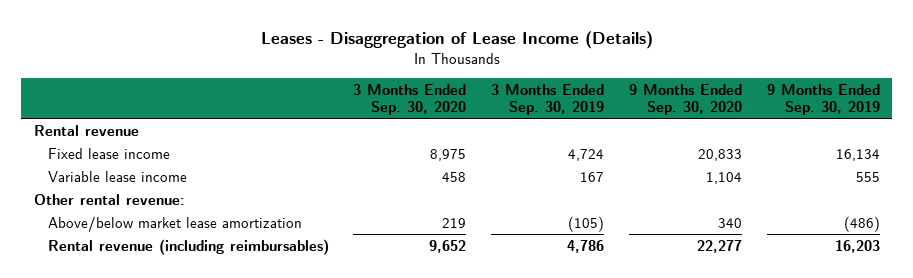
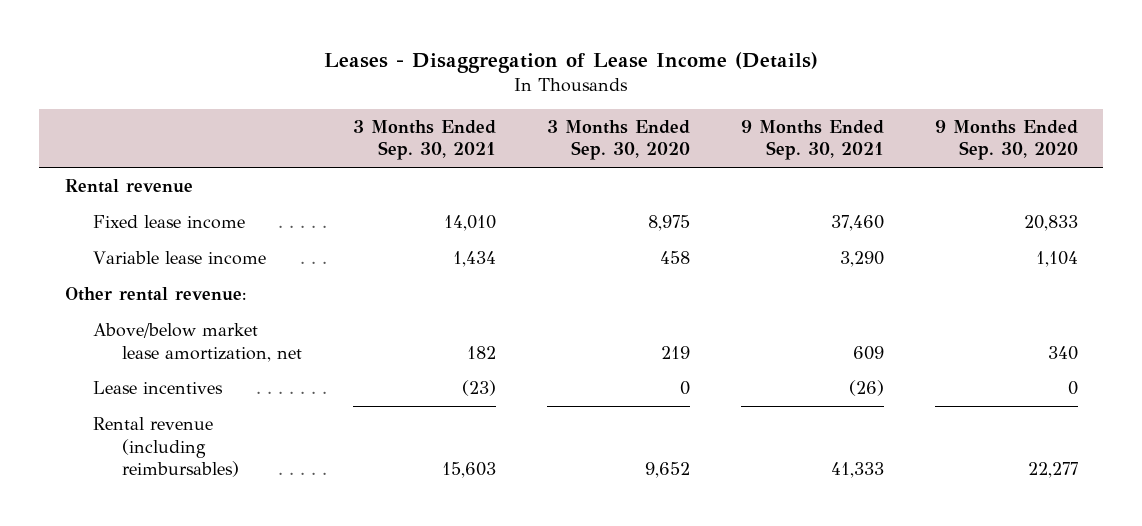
[491,83,605,116] 3 Months Ended Sep. 30, 2019 -> none
[766,83,880,116] 9 Months Ended Sep. 30, 2019 -> none
none -> [352,119,496,161] 3 Months Ended Sep. 30, 2021
none -> [740,119,884,161] 9 Months Ended Sep. 30, 2021
[47,215,302,232] Above/below market lease amortization -> [93,323,302,362] Above/below market lease amortization, net
none -> [93,381,224,395] Lease incentives

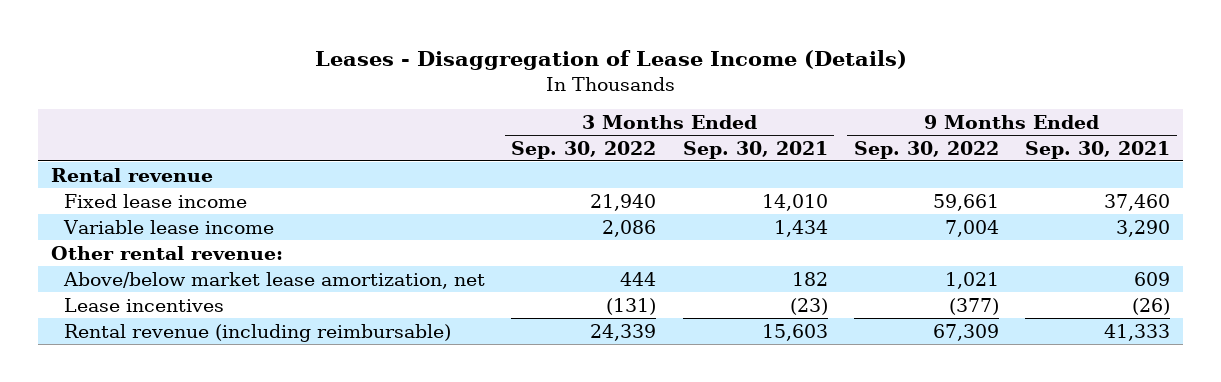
[546,119,690,161] 3 Months Ended Sep. 30, 2020 -> none
[934,119,1078,161] 9 Months Ended Sep. 30, 2020 -> none
none -> [511,140,657,159] Sep. 30, 2022
none -> [853,140,999,159] Sep. 30, 2022
[93,417,239,478] Rental revenue (including reimbursables) -> [64,323,452,342] Rental revenue (including reimbursable)

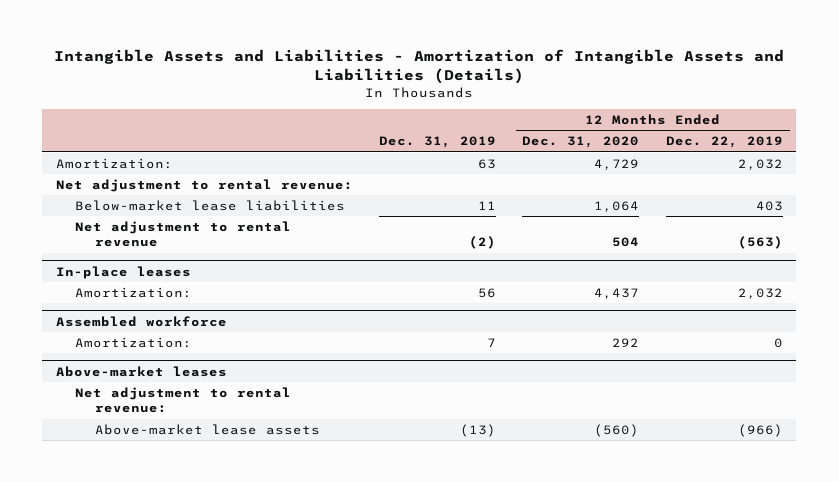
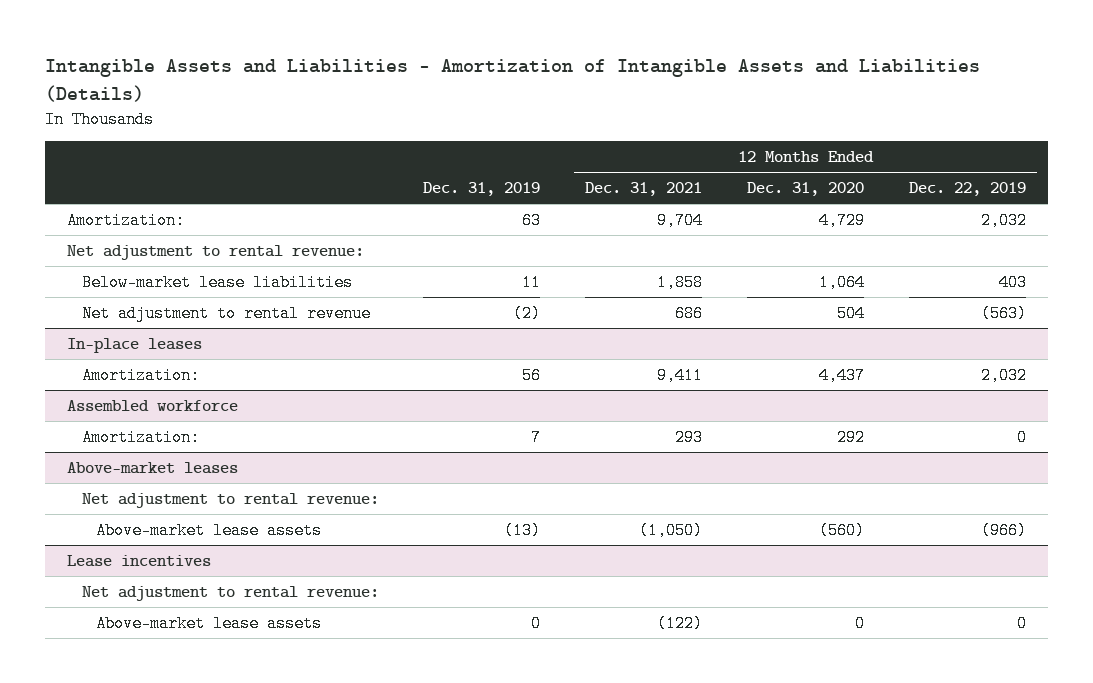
none -> [585,181,703,196] Dec. 31, 2021
none -> [67,554,212,567] Lease incentives
none -> [81,585,379,601] Net adjustment to rental revenue:
none -> [96,614,323,632] Above-market lease assets

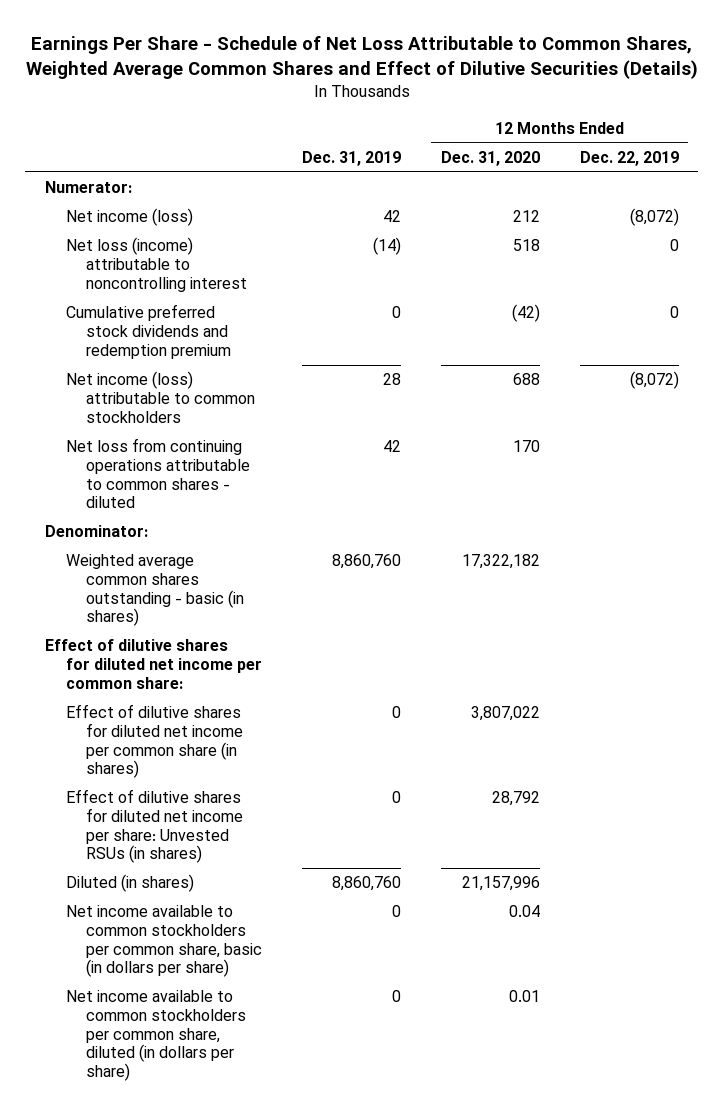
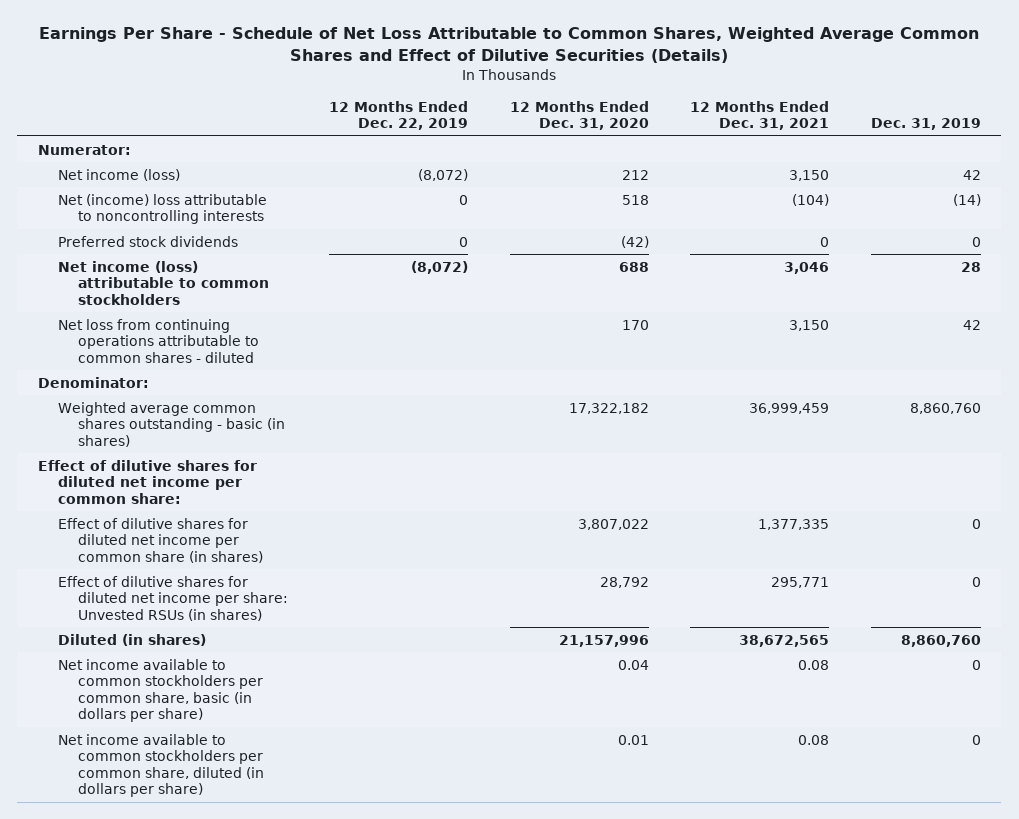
none -> [690,100,830,131] 12 Months Ended Dec. 31, 2021
[65,237,248,292] Net loss (income) attributable to noncontrolling interest -> [57,193,267,225] Net (income) loss attributable to noncontrolling interests
[65,304,232,359] Cumulative preferred stock dividends and redemption premium -> [57,235,238,247] Preferred stock dividends

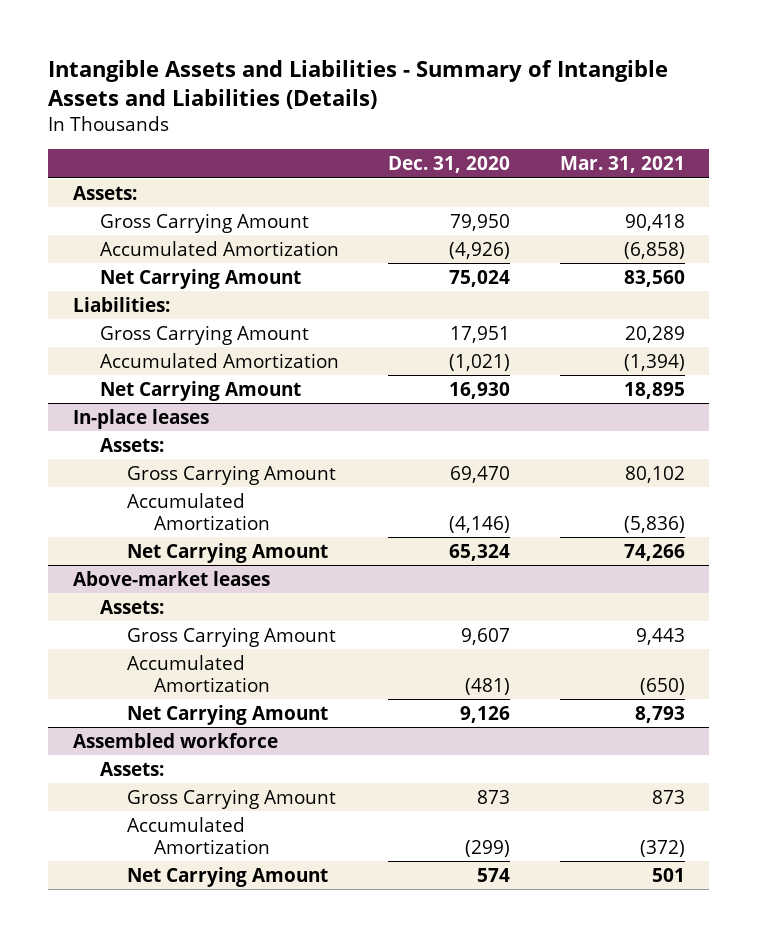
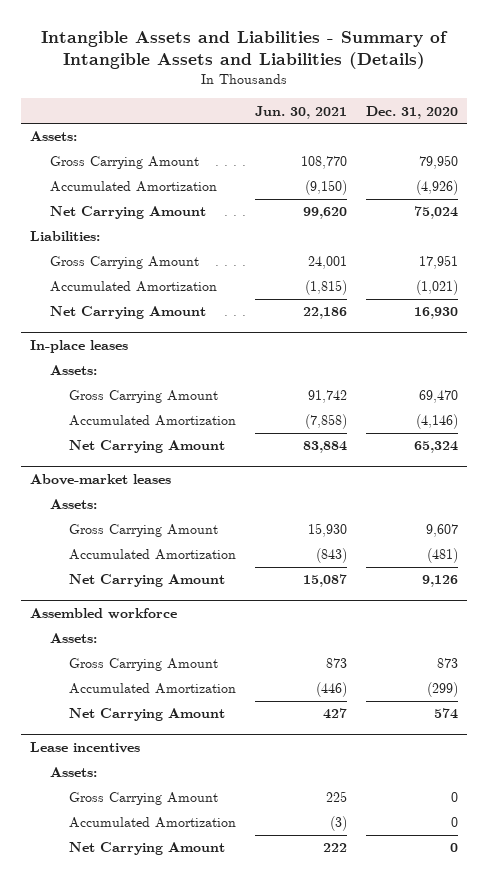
[559,156,685,174] Mar. 31, 2021 -> none
none -> [255,105,348,119] Jun. 30, 2021
none -> [30,742,141,754] Lease incentives
none -> [49,767,97,778] Assets:
none -> [69,792,219,806] Gross Carrying Amount
none -> [69,817,237,829] Accumulated Amortization
none -> [69,842,226,856] Net Carrying Amount

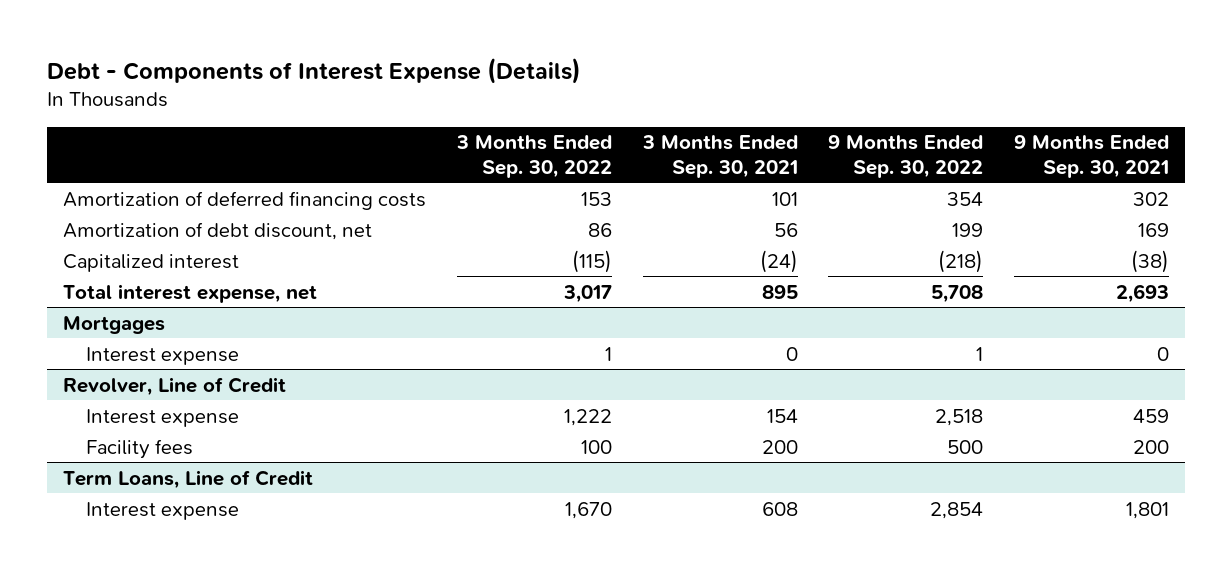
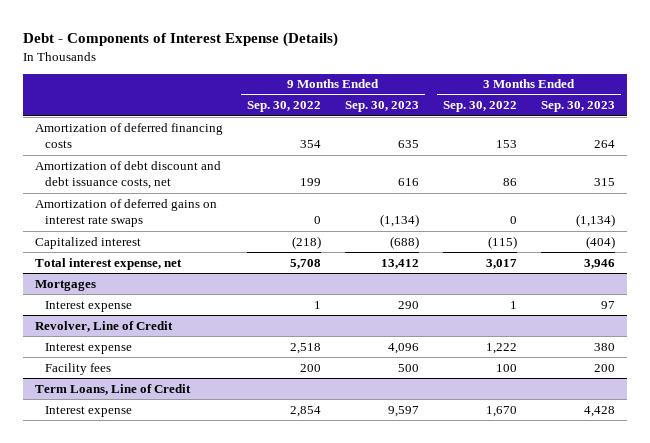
[641,135,798,178] 3 Months Ended Sep. 30, 2021 -> none
[1014,135,1170,178] 9 Months Ended Sep. 30, 2021 -> none
none -> [345,101,420,113] Sep. 30, 2023
none -> [541,101,616,113] Sep. 30, 2023
[62,221,372,240] Amortization of debt discount, net -> [35,160,222,190] Amortization of debt discount and debt issuance costs, net
none -> [35,198,218,228] Amortization of deferred gains on interest rate swaps
[947,439,984,454] 500 -> [300,363,322,372] 200

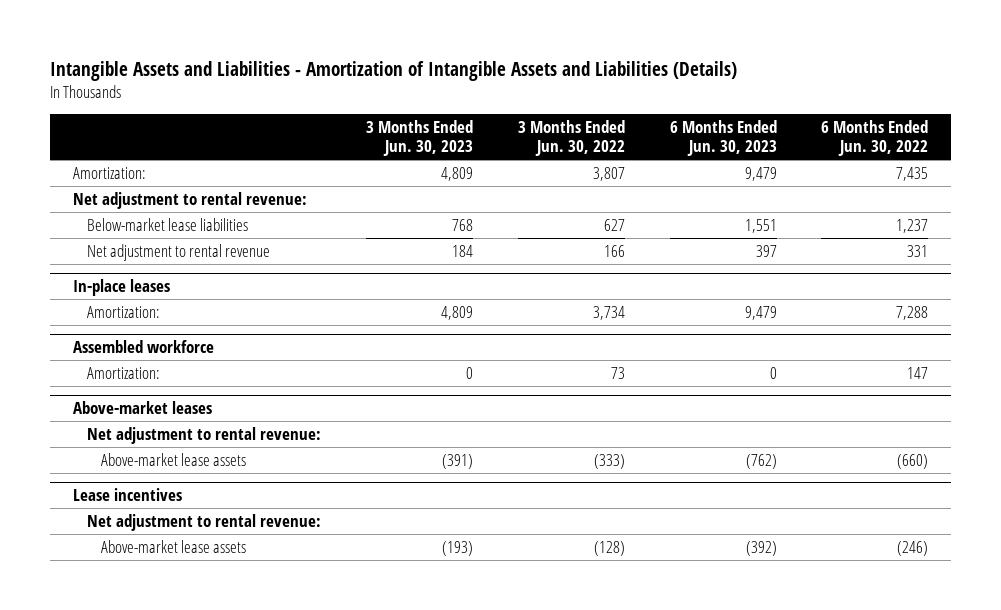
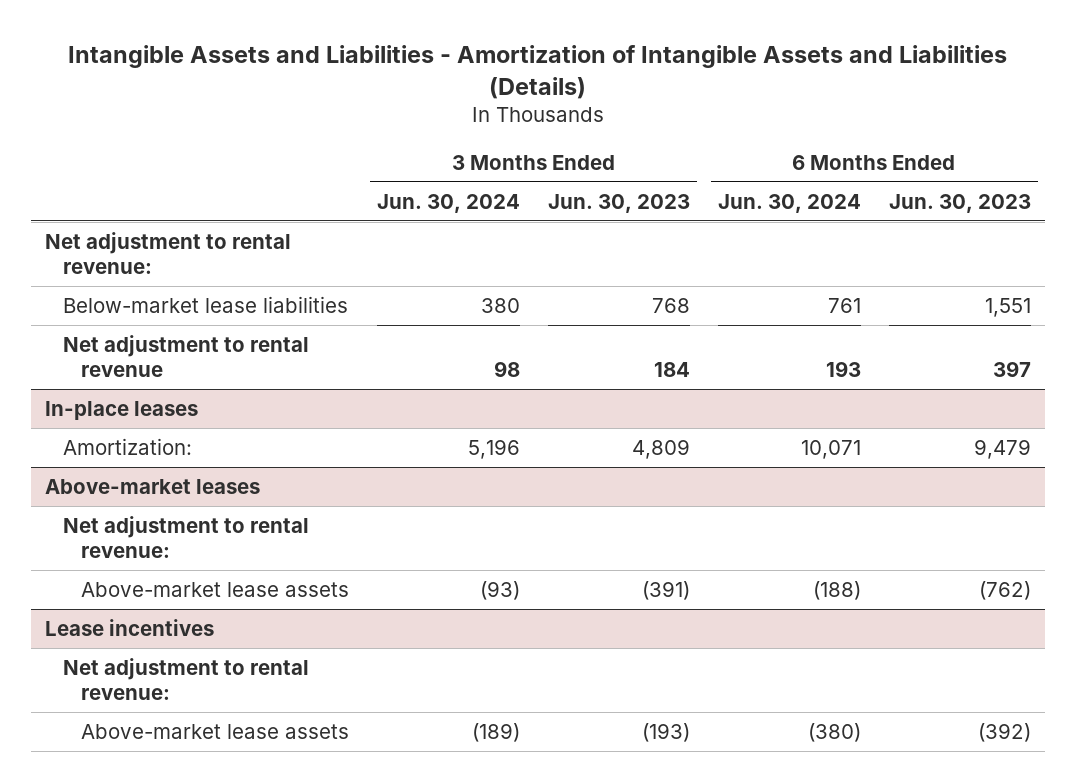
[517,119,625,157] 3 Months Ended Jun. 30, 2022 -> none
[821,119,929,157] 6 Months Ended Jun. 30, 2022 -> none
none -> [377,193,521,213] Jun. 30, 2024
none -> [717,193,861,213] Jun. 30, 2024
[72,166,146,179] Amortization: -> none
[72,340,214,354] Assembled workforce -> none
[87,366,161,379] Amortization: -> none

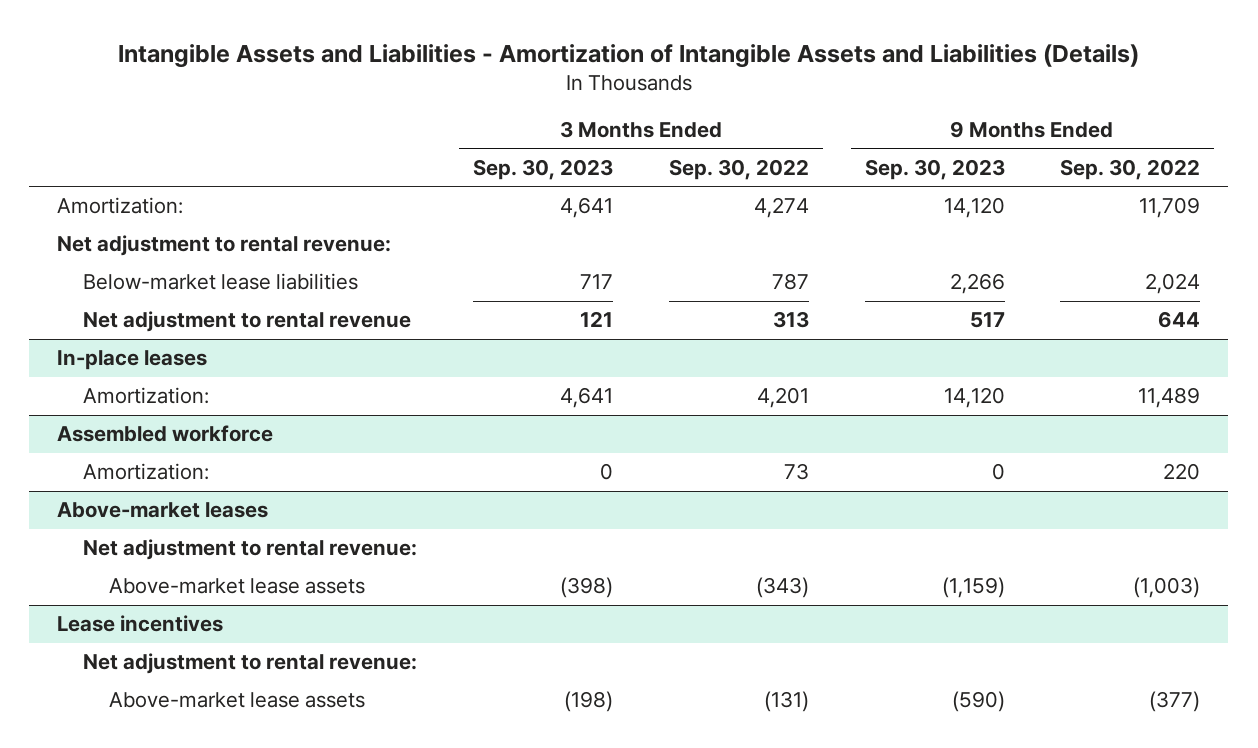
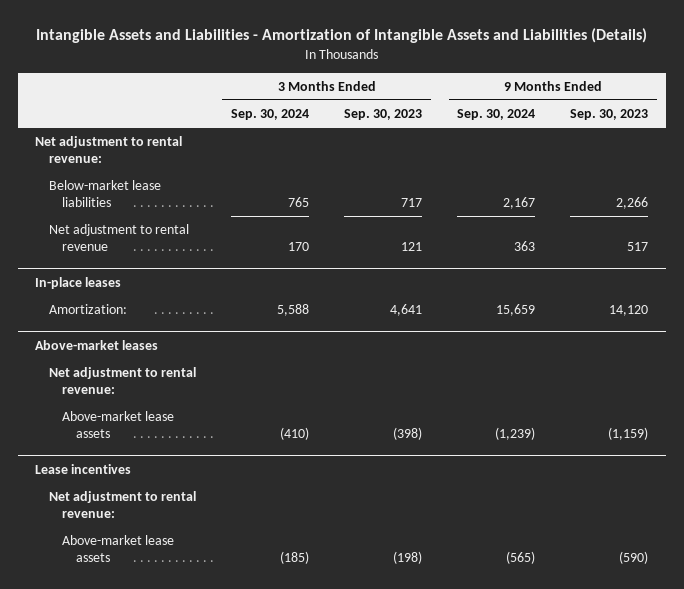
[668,158,809,180] Sep. 30, 2022 -> none
[1060,158,1201,180] Sep. 30, 2022 -> none
none -> [231,109,310,121] Sep. 30, 2024
none -> [457,109,536,121] Sep. 30, 2024
[57,197,184,215] Amortization: -> none
[57,425,274,443] Assembled workforce -> none
[83,463,210,481] Amortization: -> none

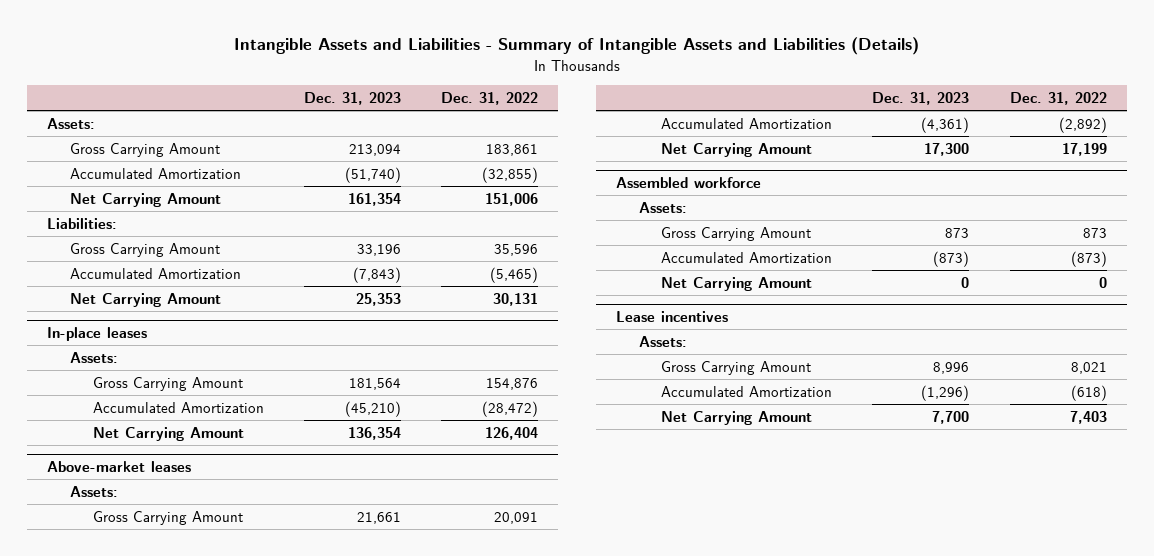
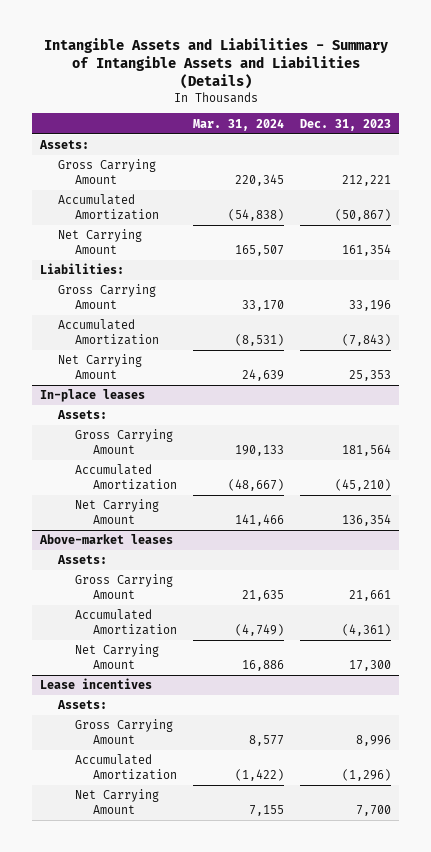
[441,91,539,105] Dec. 31, 2022 -> none
none -> [193,118,285,131] Mar. 31, 2024
[349,143,402,156] 213,094 -> [342,175,392,187] 212,221
[345,166,402,183] (51,740) -> [335,209,392,222] (50,867)
[615,176,761,188] Assembled workforce -> none
[638,201,687,213] Assets: -> none
[661,226,812,241] Gross Carrying Amount -> none
[661,251,833,263] Accumulated Amortization -> none
[661,276,813,291] Net Carrying Amount -> none

